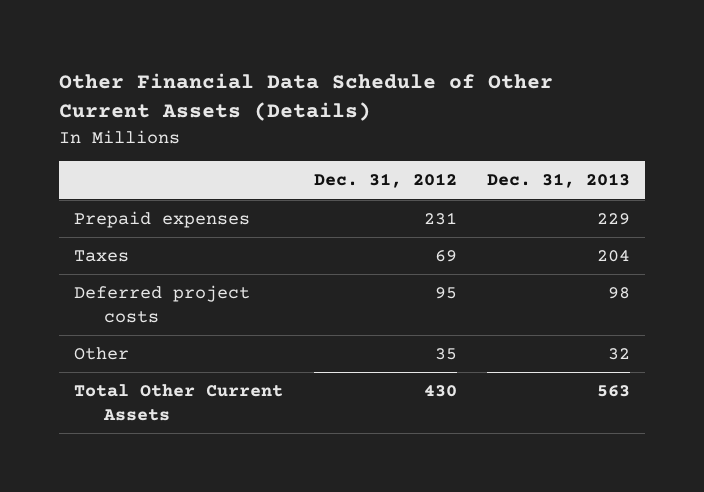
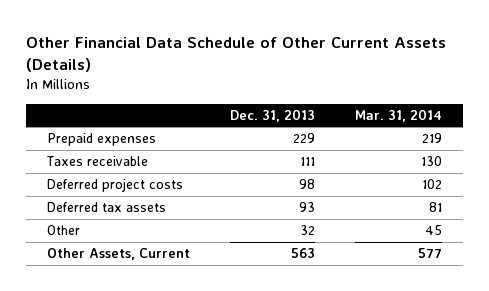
[313,173,457,189] Dec. 31, 2012 -> none
none -> [355,108,443,122] Mar. 31, 2014
[74,250,130,263] Taxes -> [45,156,148,167] Taxes receivable
[596,250,630,263] 204 -> [299,157,315,167] 111
none -> [46,202,166,213] Deferred tax assets
[74,384,284,421] Total Other Current Assets -> [46,248,190,261] Other Assets, Current

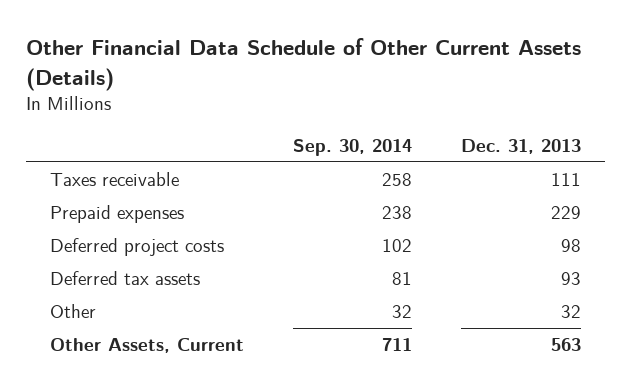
[355,108,443,122] Mar. 31, 2014 -> none
none -> [293,138,413,156] Sep. 30, 2014
[46,133,156,147] Prepaid expenses -> [50,204,185,223] Prepaid expenses

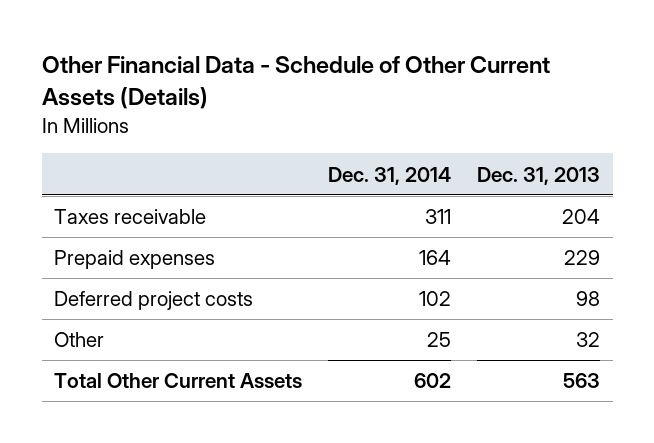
[26,38,582,91] Other Financial Data Schedule of Other Current Assets (Details) -> [41,56,550,110] Other Financial Data - Schedule of Other Current Assets (Details)
[293,138,413,156] Sep. 30, 2014 -> none
none -> [328,166,452,185] Dec. 31, 2014
[550,172,581,186] 111 -> [561,209,600,225] 204
[50,270,201,285] Deferred tax assets -> none
[50,337,245,353] Other Assets, Current -> [54,373,303,389] Total Other Current Assets

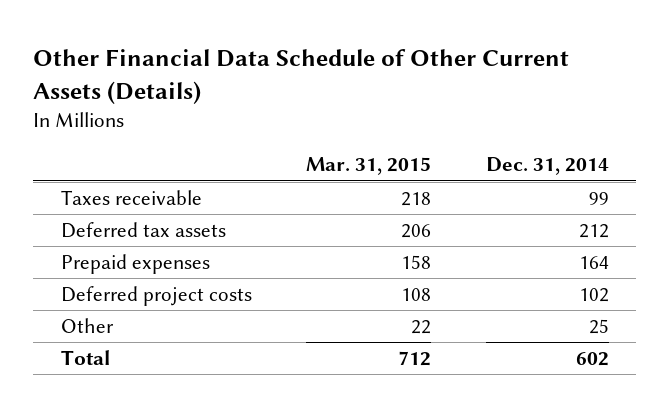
[41,56,550,110] Other Financial Data - Schedule of Other Current Assets (Details) -> [33,48,570,104] Other Financial Data Schedule of Other Current Assets (Details)
[476,166,600,185] Dec. 31, 2013 -> none
none -> [306,157,432,176] Mar. 31, 2015
[425,209,452,225] 311 -> [589,192,610,206] 99
none -> [60,222,226,239] Deferred tax assets
[54,373,303,389] Total Other Current Assets -> [60,350,110,366] Total

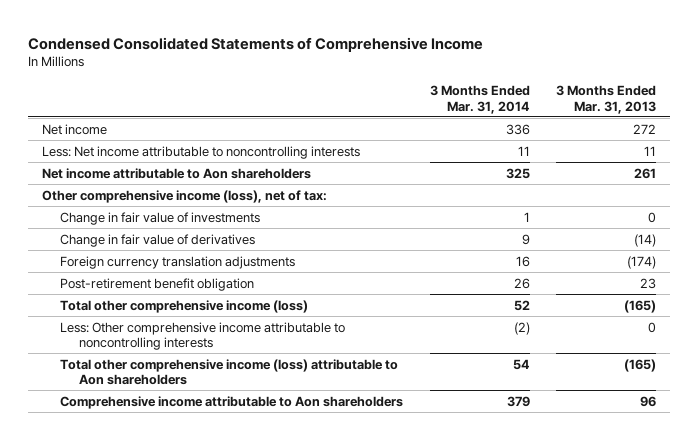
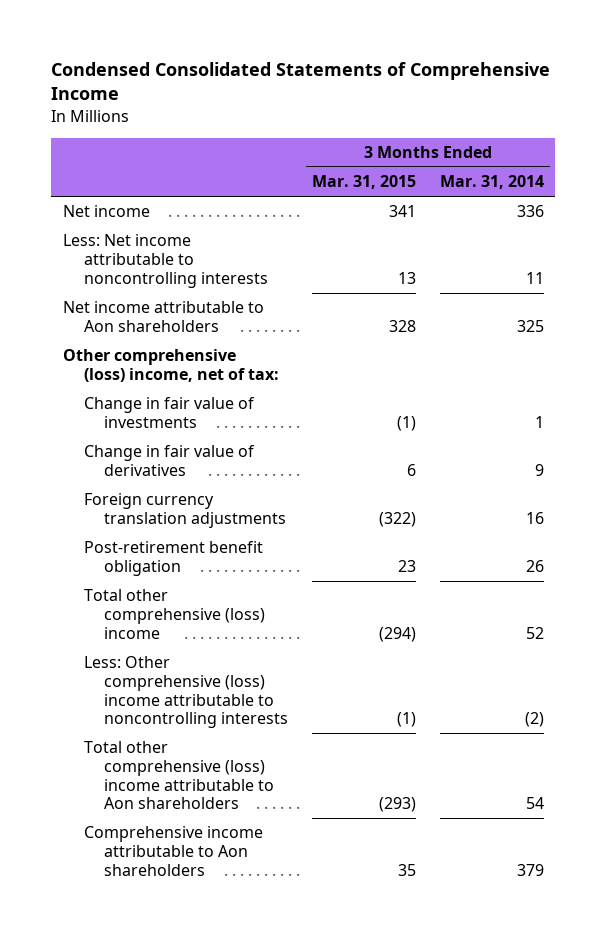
[556,85,657,114] 3 Months Ended Mar. 31, 2013 -> none
none -> [311,175,416,190] Mar. 31, 2015
[41,189,327,203] Other comprehensive income (loss), net of tax: -> [63,349,279,383] Other comprehensive (loss) income, net of tax:
[60,299,309,313] Total other comprehensive income (loss) -> [83,589,266,639] Total other comprehensive (loss) income
[60,321,346,351] Less: Other comprehensive income attributable to noncontrolling interests -> [83,656,289,729] Less: Other comprehensive (loss) income attributable to noncontrolling interests
[60,358,399,386] Total other comprehensive income (loss) attributable to Aon shareholders -> [83,741,275,810] Total other comprehensive (loss) income attributable to Aon shareholders

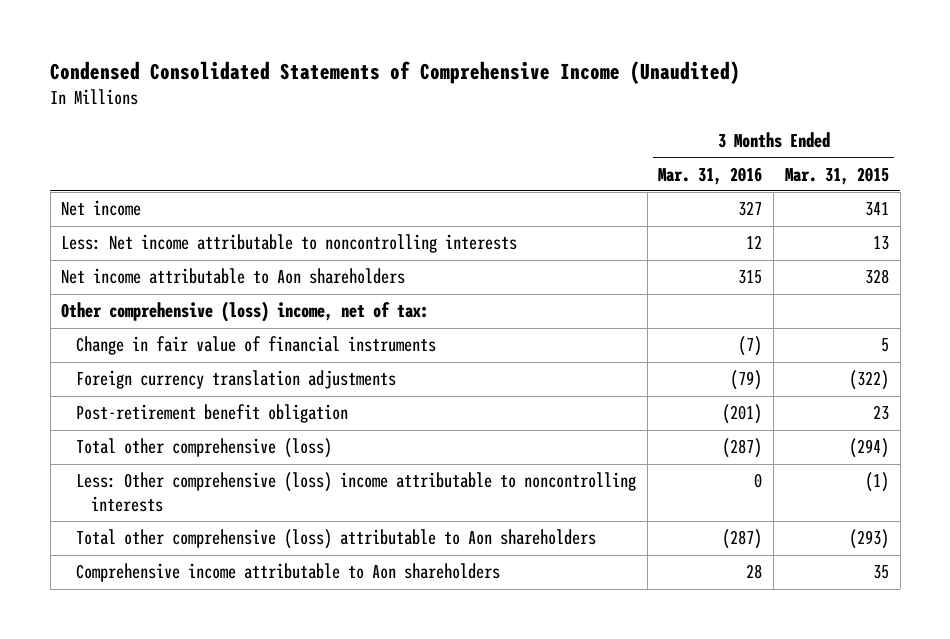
[51,61,551,101] Condensed Consolidated Statements of Comprehensive Income -> [50,61,741,85] Condensed Consolidated Statements of Comprehensive Income (Unaudited)
[439,175,544,190] Mar. 31, 2014 -> none
none -> [658,166,763,185] Mar. 31, 2016
[83,445,255,477] Change in fair value of derivatives -> none
[83,397,255,429] Change in fair value of investments -> [76,336,437,356] Change in fair value of financial instruments
[396,416,416,432] (1) -> [880,338,889,353] 5
[83,589,266,639] Total other comprehensive (loss) income -> [76,438,333,459] Total other comprehensive (loss)
[83,741,275,810] Total other comprehensive (loss) income attributable to Aon shareholders -> [76,529,597,550] Total other comprehensive (loss) attributable to Aon shareholders

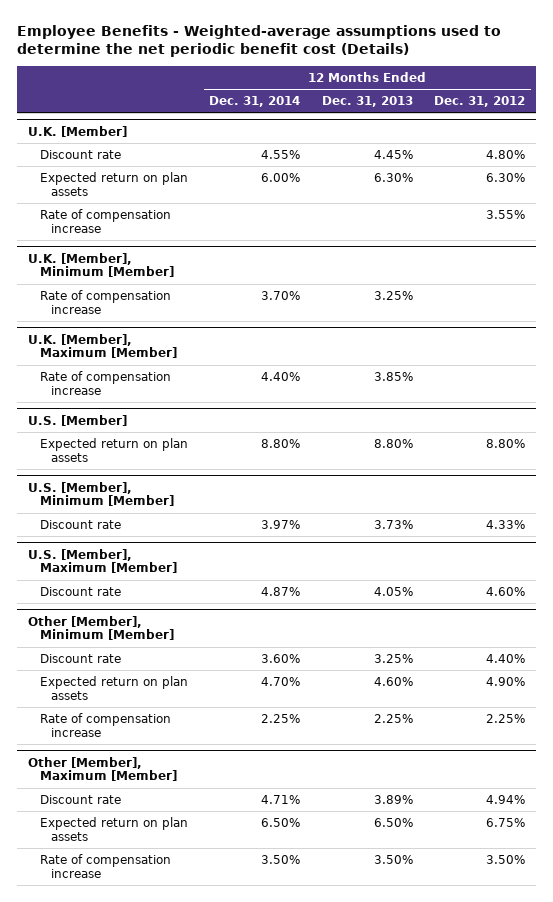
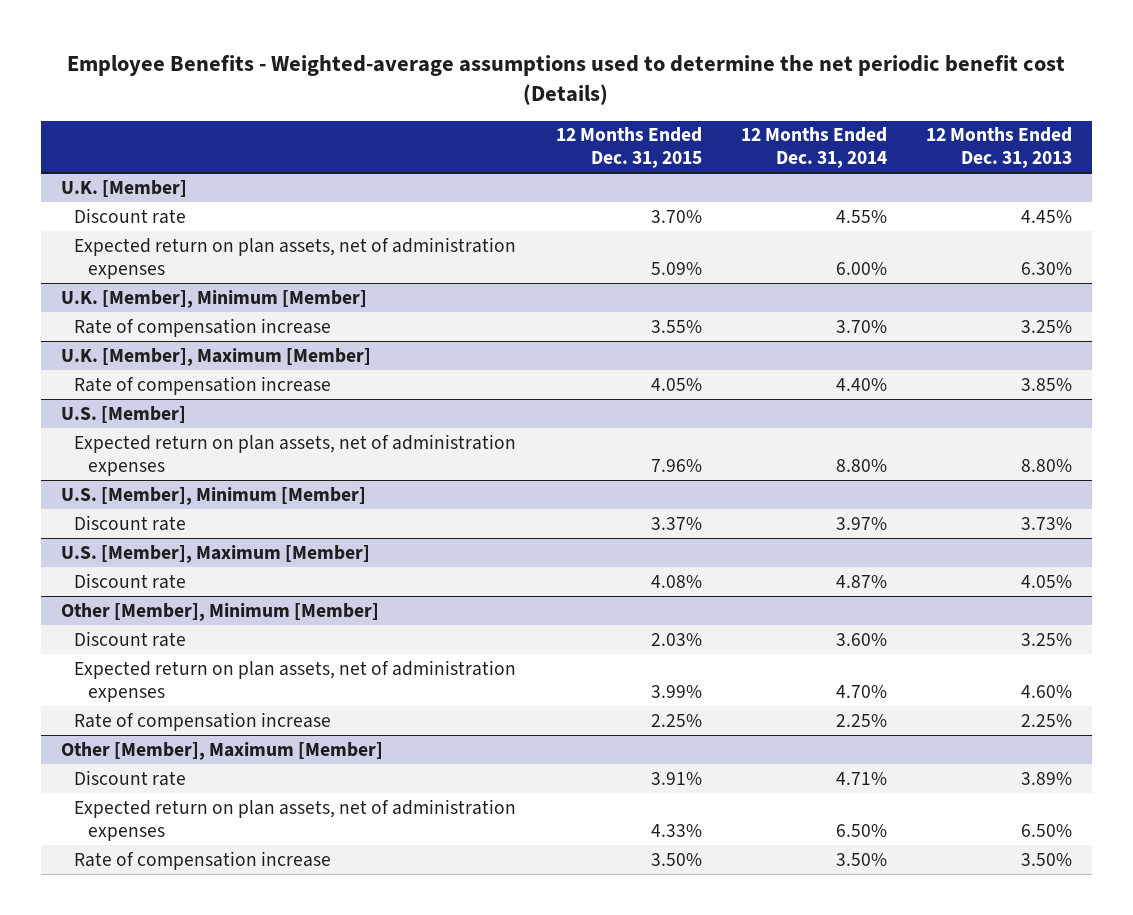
[434,95,526,107] Dec. 31, 2012 -> none
none -> [555,127,702,169] 12 Months Ended Dec. 31, 2015
[39,208,171,233] Rate of compensation increase -> none
[39,171,188,196] Expected return on plan assets -> [74,236,517,279] Expected return on plan assets, net of administration expenses
[39,437,188,462] Expected return on plan assets -> [74,433,517,476] Expected return on plan assets, net of administration expenses
[39,675,188,700] Expected return on plan assets -> [74,659,517,702] Expected return on plan assets, net of administration expenses
[39,816,188,841] Expected return on plan assets -> [74,798,517,841] Expected return on plan assets, net of administration expenses

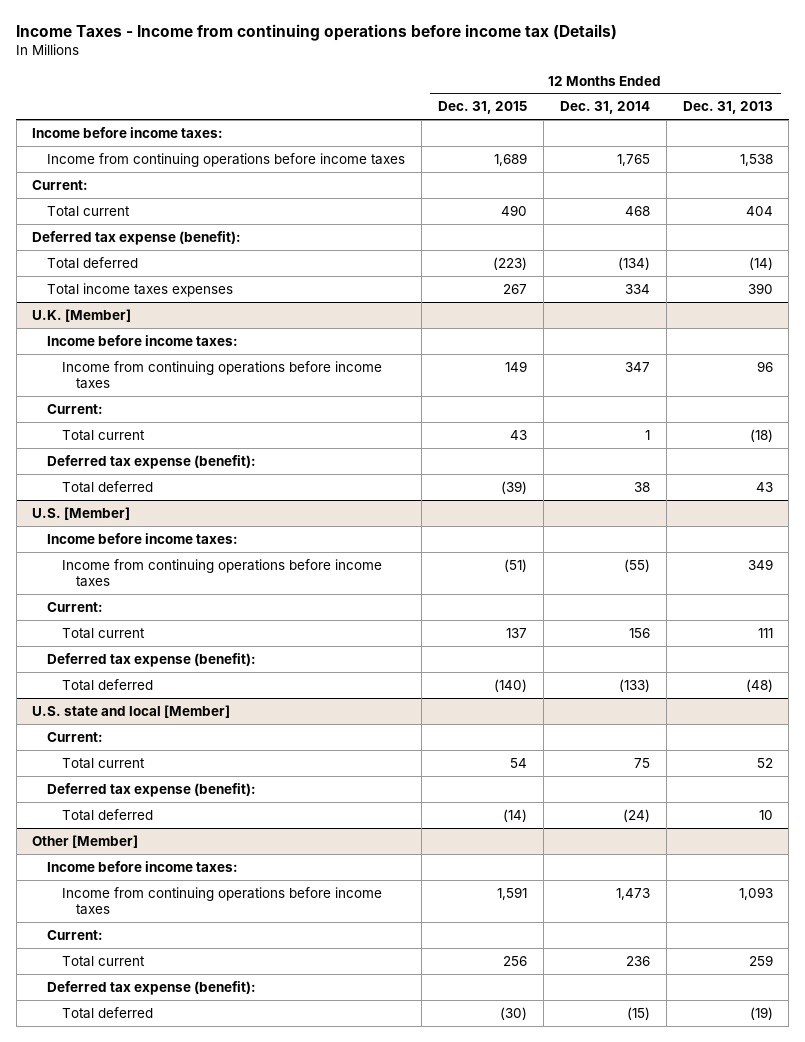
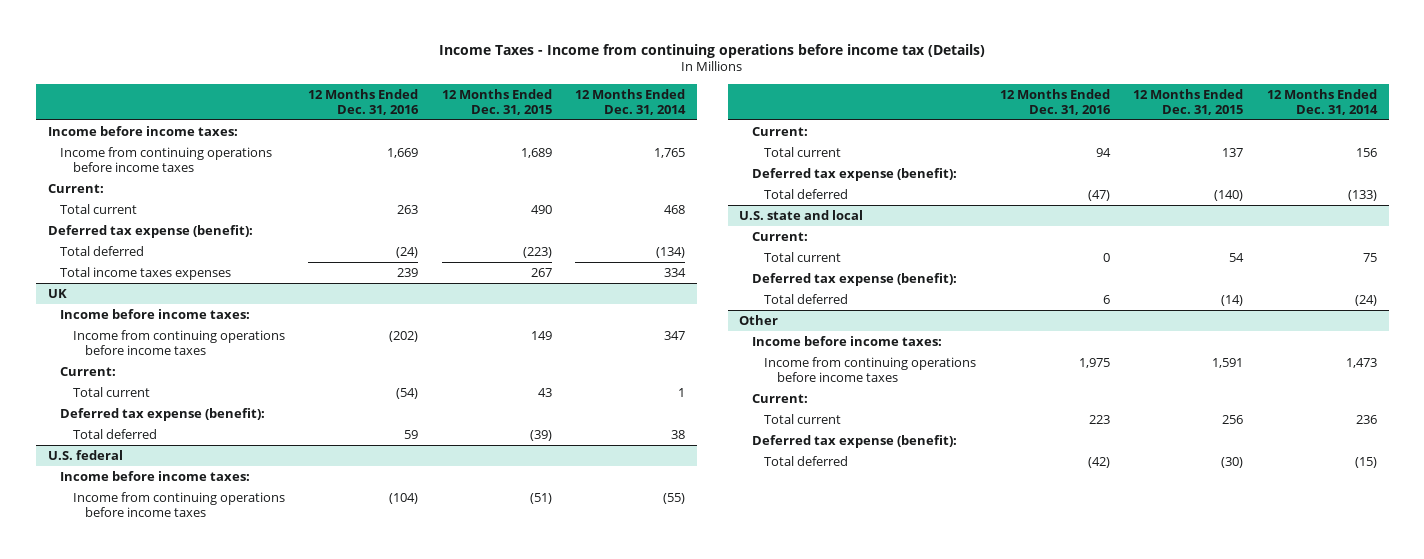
[682,101,773,115] Dec. 31, 2013 -> none
none -> [308,88,420,115] 12 Months Ended Dec. 31, 2016
[32,308,132,322] U.K. [Member] -> [47,289,67,299] UK
[32,506,131,520] U.S. [Member] -> [47,450,123,461] U.S. federal
[32,704,231,718] U.S. state and local [Member] -> [739,210,864,221] U.S. state and local
[32,834,139,848] Other [Member] -> [739,315,779,326] Other

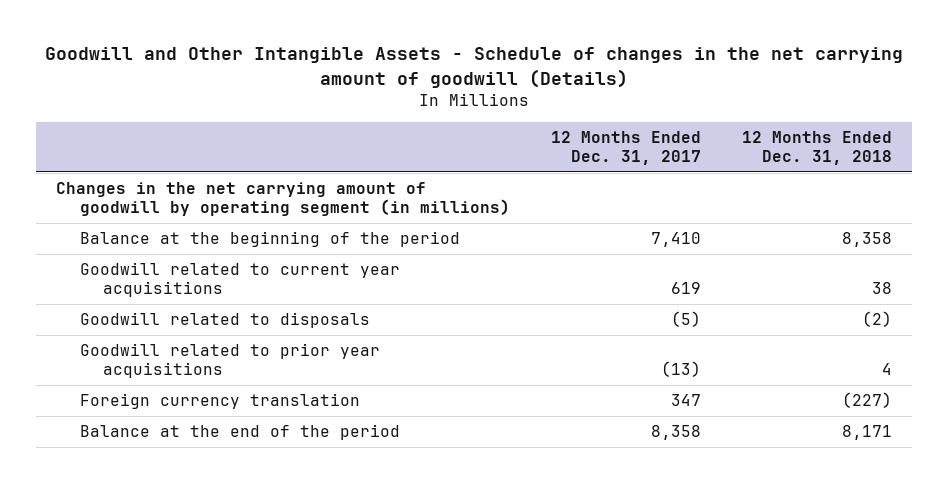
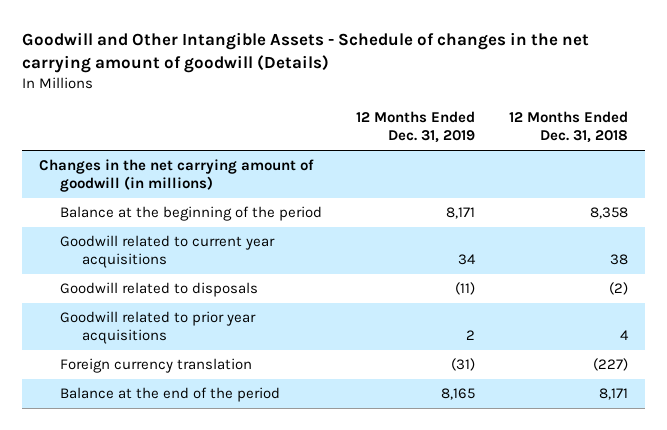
[550,131,701,166] 12 Months Ended Dec. 31, 2017 -> none
none -> [356,111,476,144] 12 Months Ended Dec. 31, 2019
[56,182,510,216] Changes in the net carrying amount of goodwill by operating segment (in millions) -> [39,159,315,193] Changes in the net carrying amount of goodwill (in millions)

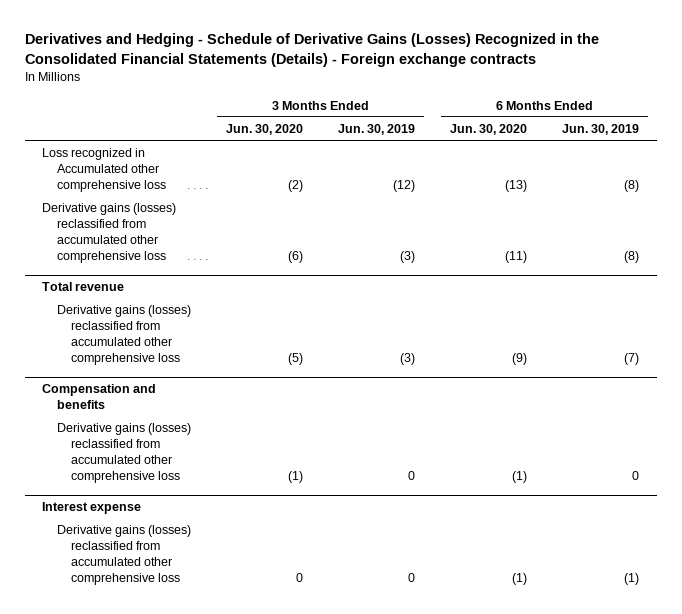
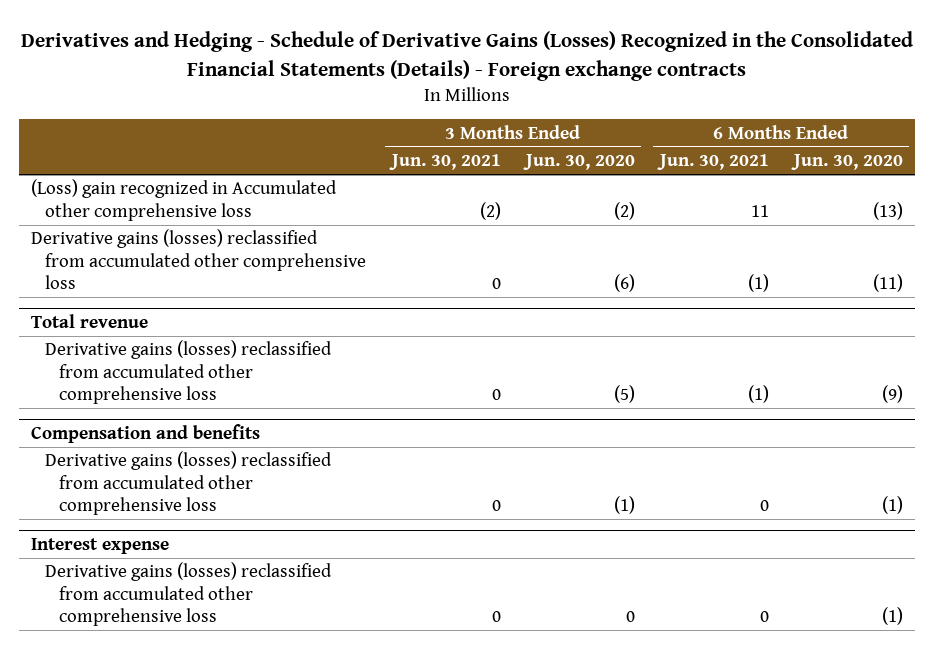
[338,123,416,135] Jun. 30, 2019 -> none
[562,123,640,135] Jun. 30, 2019 -> none
none -> [388,154,501,171] Jun. 30, 2021
none -> [656,154,769,171] Jun. 30, 2021
[42,147,166,192] Loss recognized in Accumulated other comprehensive loss -> [31,179,338,221] (Loss) gain recognized in Accumulated other comprehensive loss

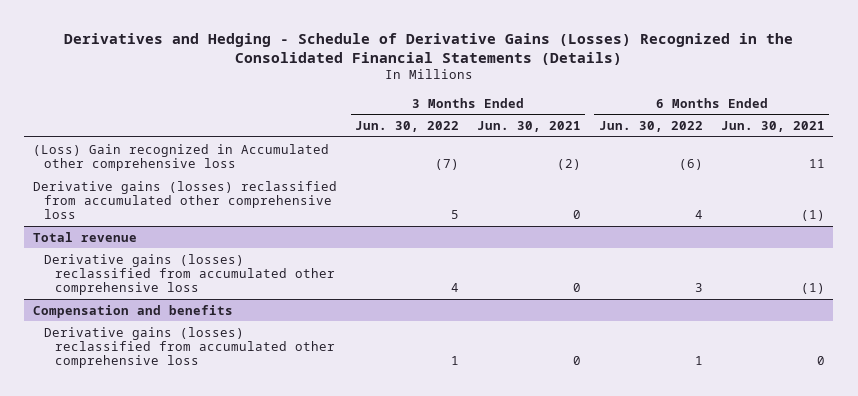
[21,31,914,81] Derivatives and Hedging - Schedule of Derivative Gains (Losses) Recognized in the Consolidated Financial Statements (Details) - Foreign exchange contracts -> [63,32,793,65] Derivatives and Hedging - Schedule of Derivative Gains (Losses) Recognized in the Consolidated Financial Statements (Details)
[522,154,635,171] Jun. 30, 2020 -> none
[790,154,903,171] Jun. 30, 2020 -> none
none -> [355,120,460,132] Jun. 30, 2022
none -> [598,120,703,132] Jun. 30, 2022
[31,179,338,221] (Loss) gain recognized in Accumulated other comprehensive loss -> [33,143,330,172] (Loss) Gain recognized in Accumulated other comprehensive loss
[31,537,170,554] Interest expense -> none
[45,562,333,626] Derivative gains (losses) reclassified from accumulated other comprehensive loss -> none

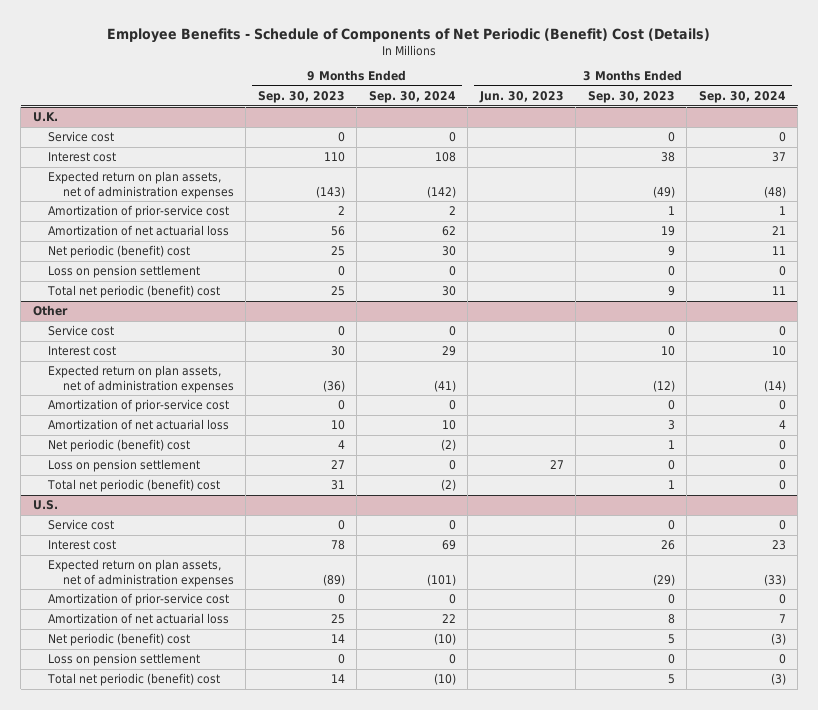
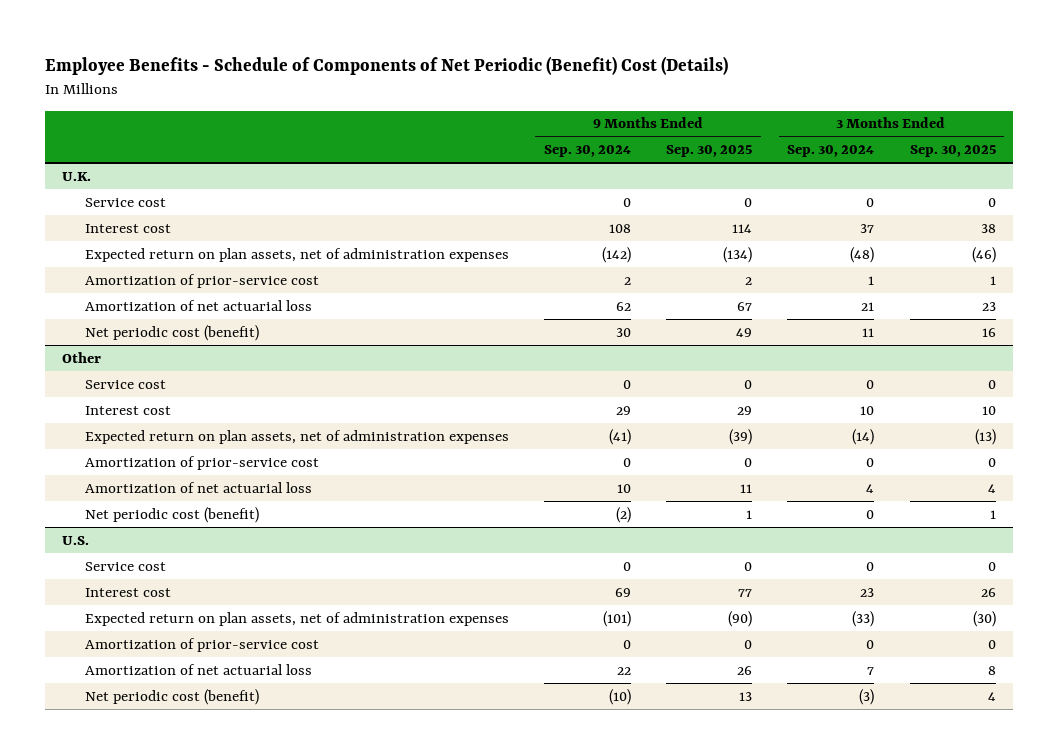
[257,91,345,104] Sep. 30, 2023 -> none
[478,91,564,104] Jun. 30, 2023 -> none
[587,91,675,104] Sep. 30, 2023 -> none
none -> [666,145,753,158] Sep. 30, 2025
none -> [909,145,996,158] Sep. 30, 2025
[47,265,200,279] Loss on pension settlement -> none
[46,285,220,299] Total net periodic (benefit) cost -> none
[47,245,190,259] Net periodic (benefit) cost -> [84,324,259,341] Net periodic cost (benefit)
[47,459,200,473] Loss on pension settlement -> none
[46,479,220,493] Total net periodic (benefit) cost -> none
[47,439,190,453] Net periodic (benefit) cost -> [84,506,259,523] Net periodic cost (benefit)
[47,653,200,667] Loss on pension settlement -> none
[46,673,220,687] Total net periodic (benefit) cost -> none
[47,633,190,647] Net periodic (benefit) cost -> [84,688,259,705] Net periodic cost (benefit)

